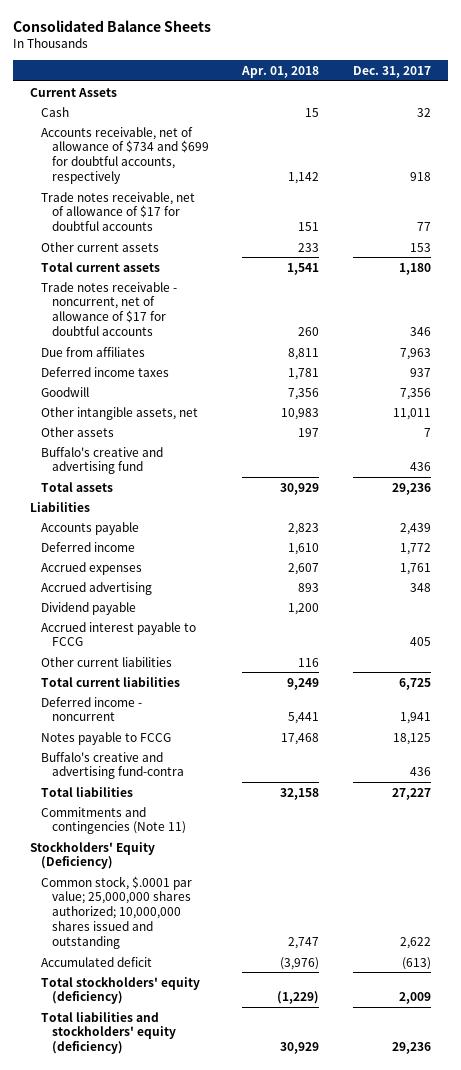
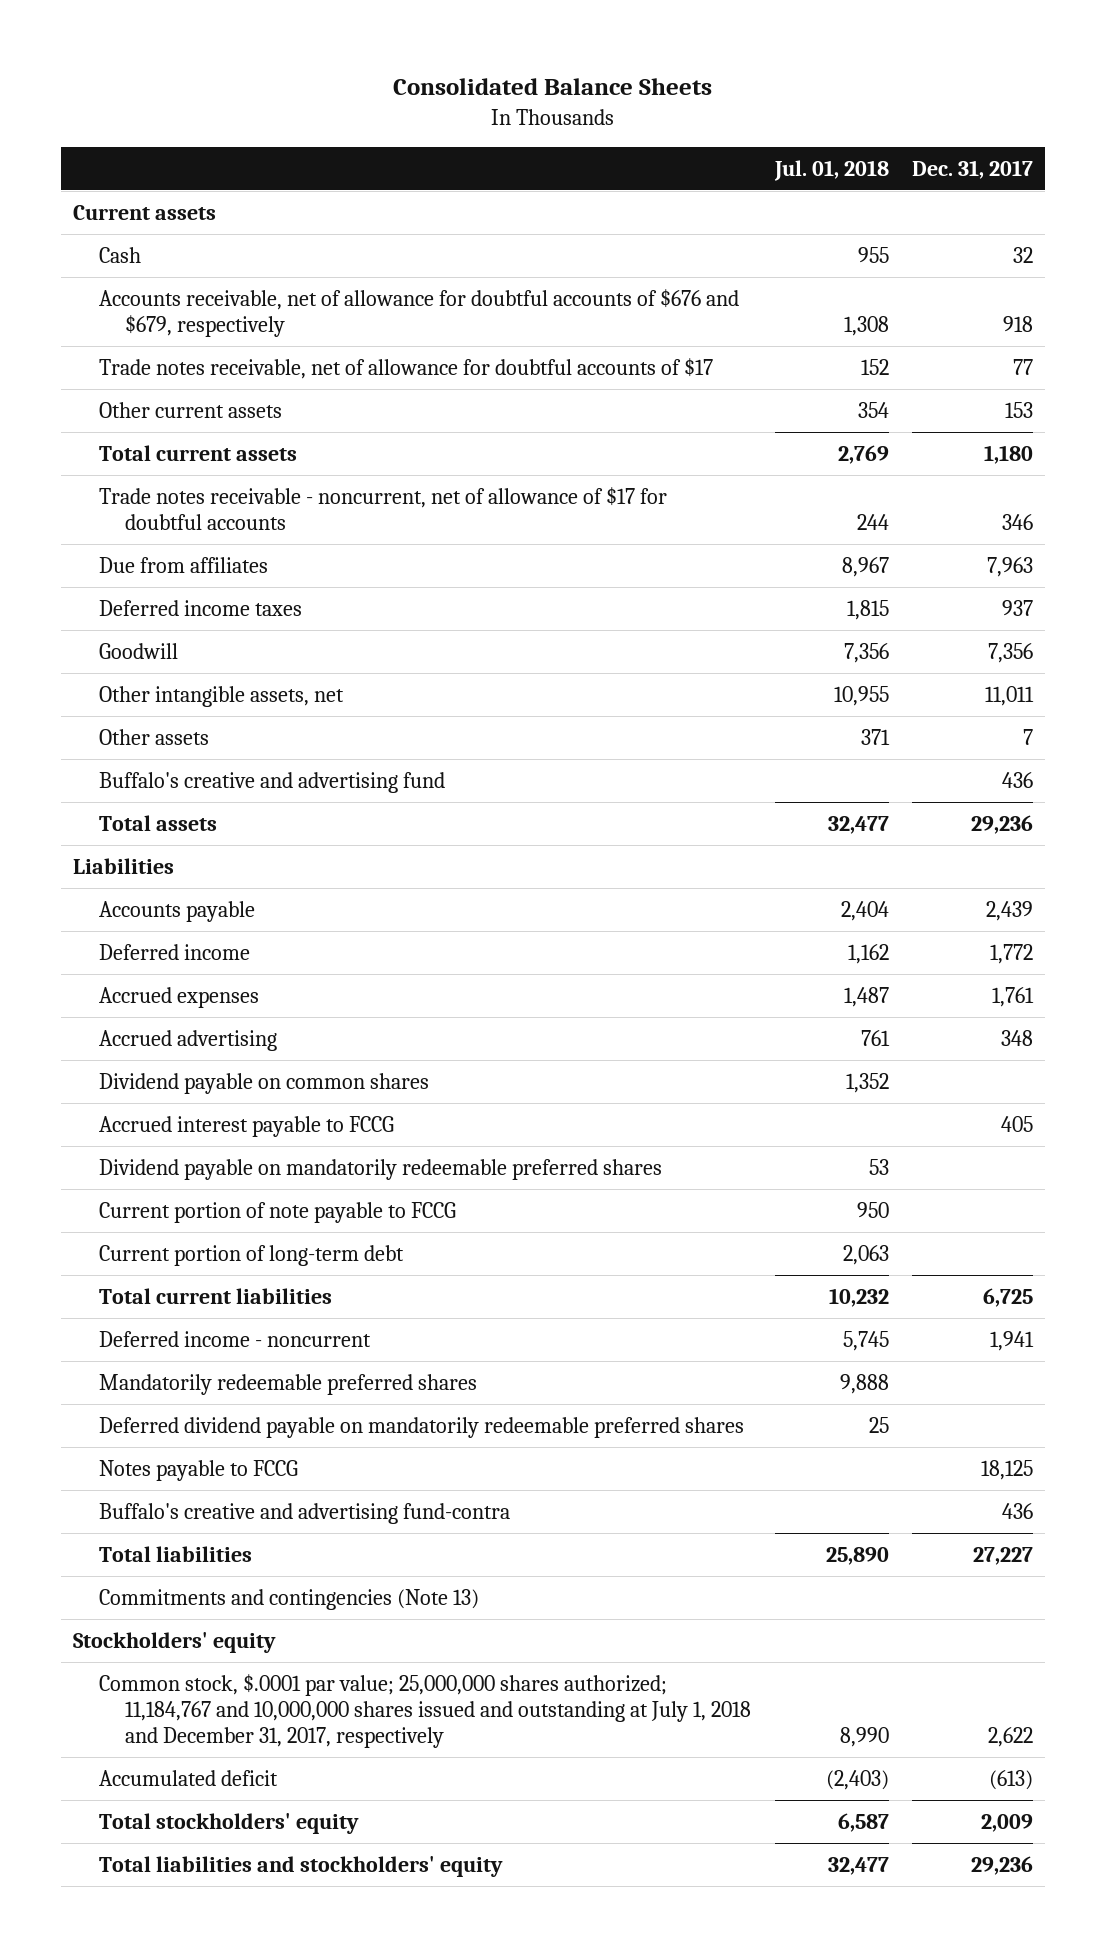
[241,65,320,78] Apr. 01, 2018 -> none
none -> [773,159,889,181] Jul. 01, 2018
[30,87,118,97] Current Assets -> [72,205,216,221] Current assets
[40,126,209,185] Accounts receivable, net of allowance of $734 and $699 for doubtful accounts, respectively -> [99,289,740,338] Accounts receivable, net of allowance for doubtful accounts of $676 and $679, respectively
[40,191,195,232] Trade notes receivable, net of allowance of $17 for doubtful accounts -> [99,358,714,380] Trade notes receivable, net of allowance for doubtful accounts of $17
[40,601,136,615] Dividend payable -> [99,1073,430,1095] Dividend payable on common shares
[40,656,172,667] Other current liabilities -> none
none -> [99,1159,663,1181] Dividend payable on mandatorily redeemable preferred shares
none -> [99,1202,457,1224] Current portion of note payable to FCCG
none -> [99,1245,405,1267] Current portion of long-term debt
none -> [99,1374,478,1396] Mandatorily redeemable preferred shares
none -> [99,1417,745,1439] Deferred dividend payable on mandatorily redeemable preferred shares
[40,806,186,835] Commitments and contingencies (Note 11) -> [99,1589,480,1611] Commitments and contingencies (Note 13)
[30,841,156,870] Stockholders' Equity (Deficiency) -> [72,1632,276,1654] Stockholders' equity
[40,875,192,949] Common stock, $.0001 par value; 25,000,000 shares authorized; 10,000,000 shares issued and outstanding -> [99,1674,752,1748] Common stock, $.0001 par value; 25,000,000 shares authorized; 11,184,767 and 10,000,000 shares issued and outstanding at July 1, 2018 and December 31, 2017, respectively
[40,976,200,1005] Total stockholders' equity (deficiency) -> [99,1813,360,1835] Total stockholders' equity
[40,1011,176,1055] Total liabilities and stockholders' equity (deficiency) -> [99,1856,504,1878] Total liabilities and stockholders' equity

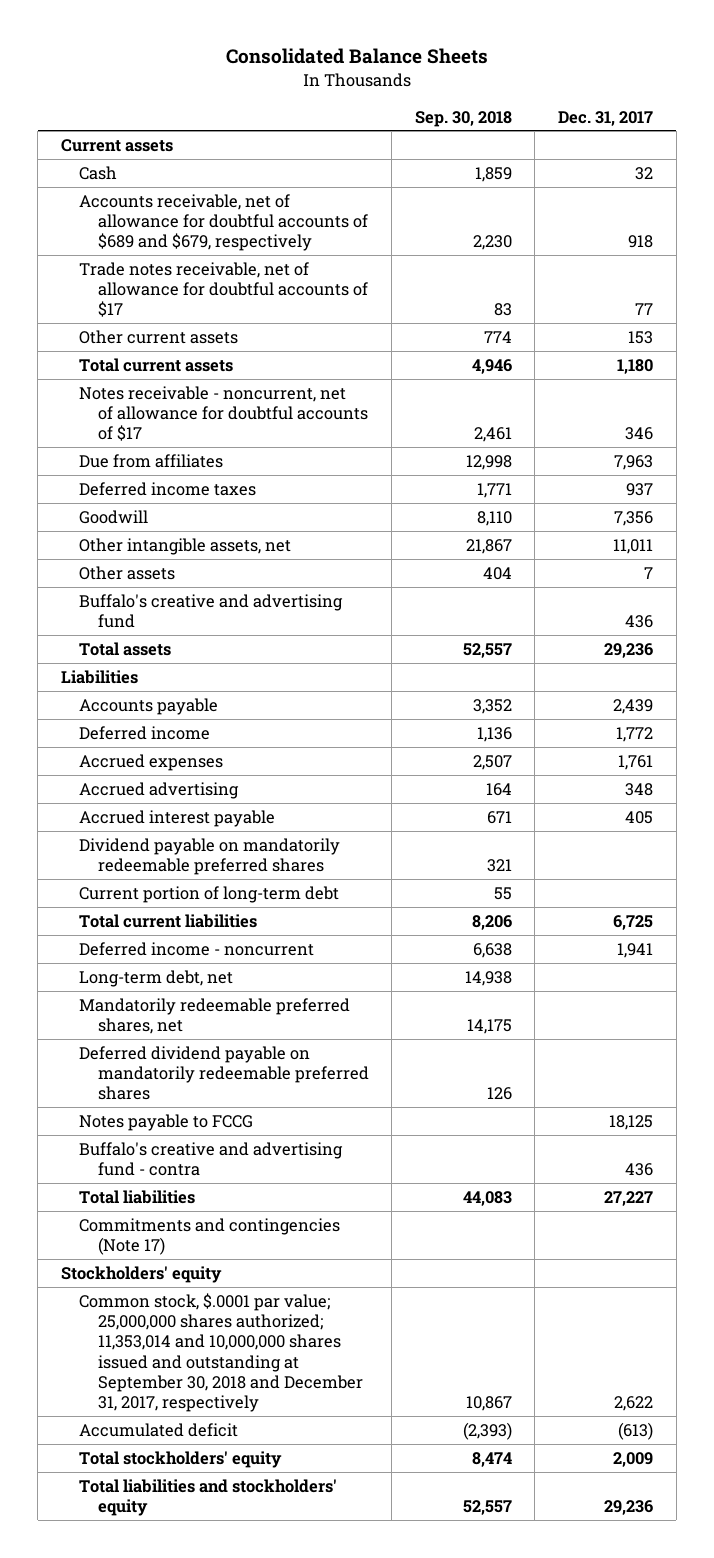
[773,159,889,181] Jul. 01, 2018 -> none
none -> [414,110,512,127] Sep. 30, 2018
[99,289,740,338] Accounts receivable, net of allowance for doubtful accounts of $676 and $679, respectively -> [79,193,368,252] Accounts receivable, net of allowance for doubtful accounts of $689 and $679, respectively
[99,487,668,531] Trade notes receivable - noncurrent, net of allowance of $17 for doubtful accounts -> [79,385,368,442] Notes receivable - noncurrent, net of allowance for doubtful accounts of $17
[99,1073,430,1095] Dividend payable on common shares -> none
[99,1116,395,1138] Accrued interest payable to FCCG -> [79,809,276,827] Accrued interest payable
[99,1202,457,1224] Current portion of note payable to FCCG -> none
none -> [79,969,234,987] Long-term debt, net
[99,1374,478,1396] Mandatorily redeemable preferred shares -> [79,997,351,1035] Mandatorily redeemable preferred shares, net
[99,1503,511,1525] Buffalo's creative and advertising fund-contra -> [79,1141,344,1177] Buffalo's creative and advertising fund - contra
[99,1589,480,1611] Commitments and contingencies (Note 13) -> [79,1217,341,1256] Commitments and contingencies (Note 17)
[99,1674,752,1748] Common stock, $.0001 par value; 25,000,000 shares authorized; 11,184,767 and 10,000,000 shares issued and outstanding at July 1, 2018 and December 31, 2017, respectively -> [79,1292,363,1413] Common stock, $.0001 par value; 25,000,000 shares authorized; 11,353,014 and 10,000,000 shares issued and outstanding at September 30, 2018 and December 31, 2017, respectively

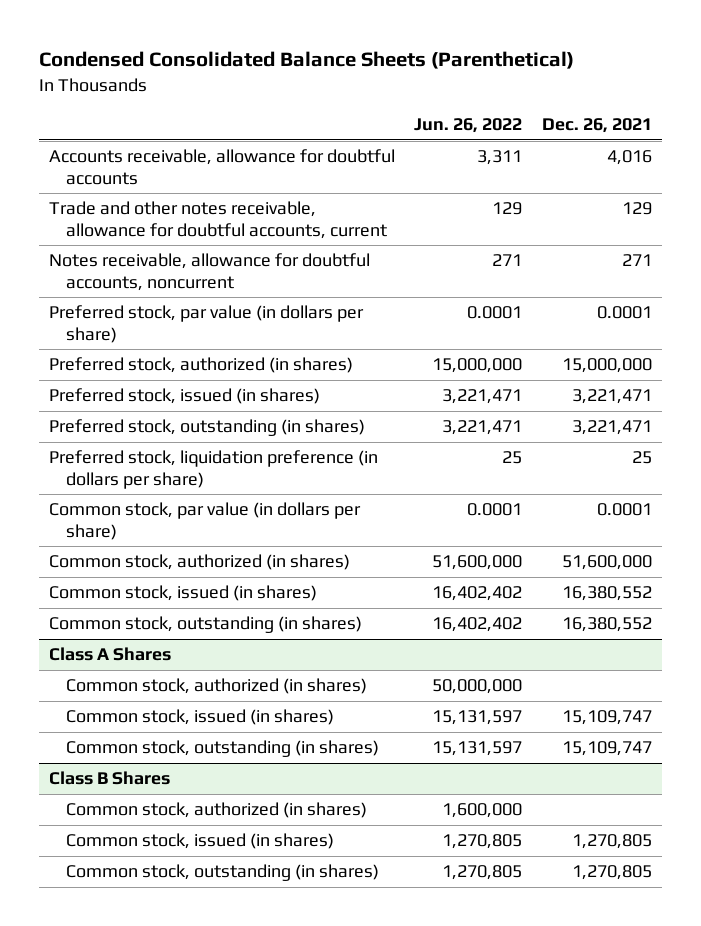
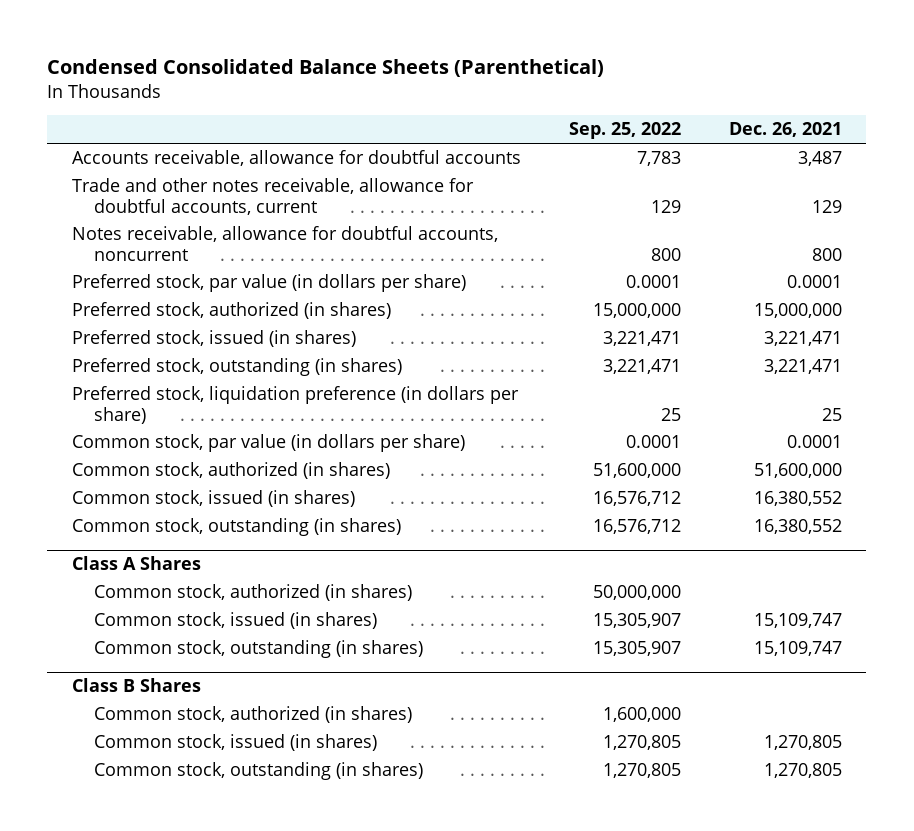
[414,117,523,133] Jun. 26, 2022 -> none
none -> [568,122,681,140] Sep. 25, 2022
[607,150,653,166] 4,016 -> [798,151,843,167] 3,487
[622,254,653,267] 271 -> [812,247,843,261] 800

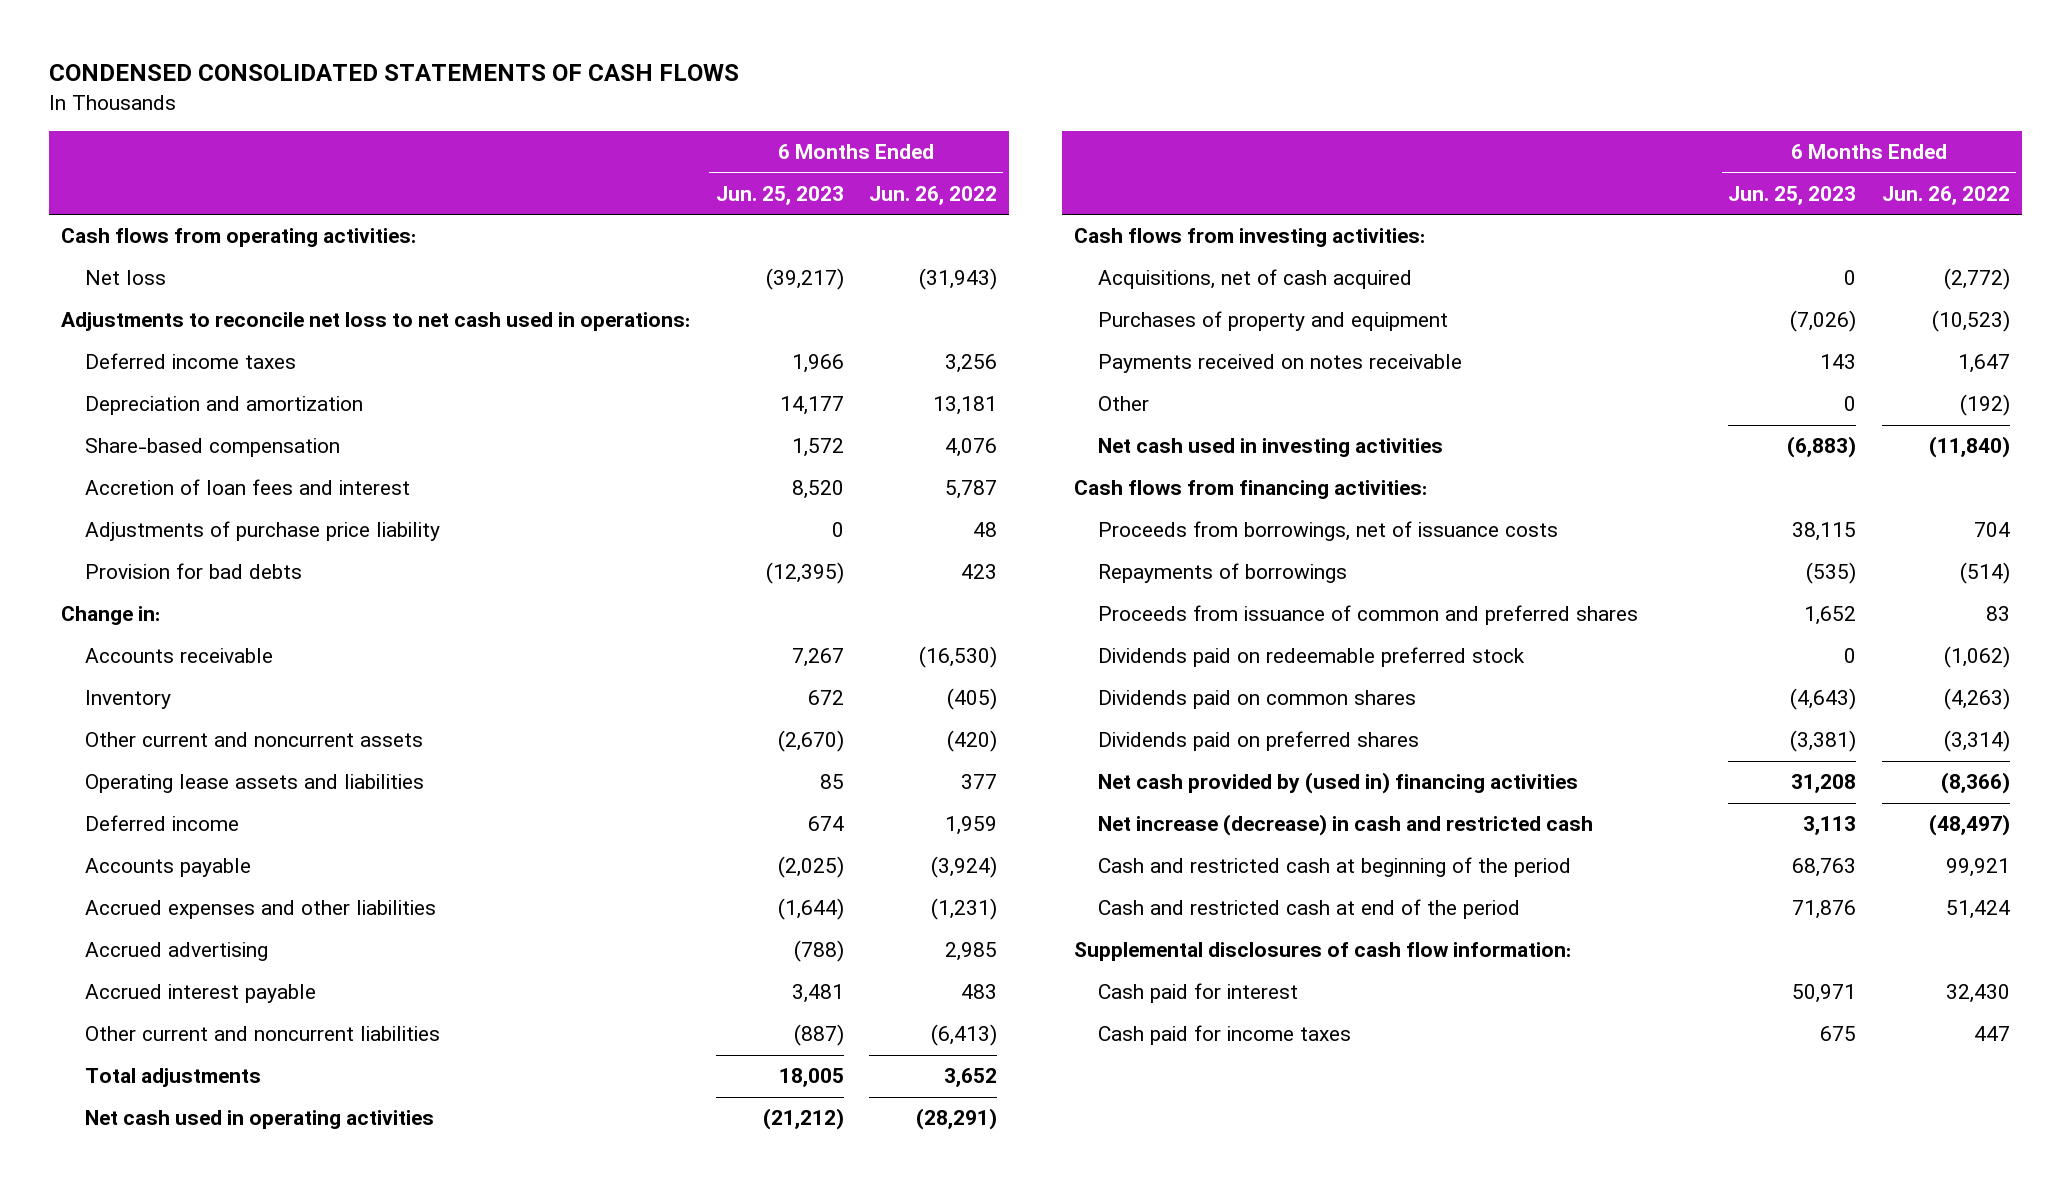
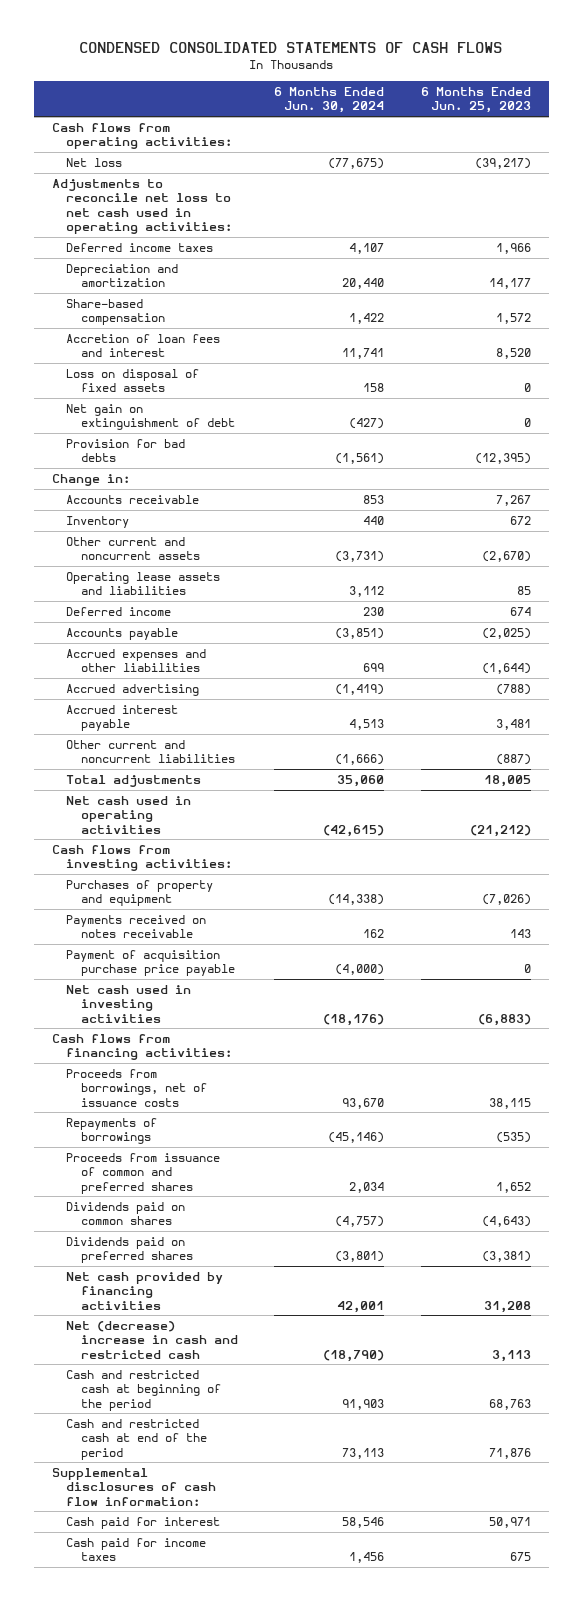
[868,185,997,205] Jun. 26, 2022 -> none
none -> [274,86,385,114] 6 Months Ended Jun. 30, 2024
[61,312,691,332] Adjustments to reconcile net loss to net cash used in operations: -> [51,178,233,235] Adjustments to reconcile net loss to net cash used in operating activities:
[85,521,441,542] Adjustments of purchase price liability -> none
none -> [66,368,200,393] Loss on disposal of fixed assets
none -> [66,403,235,431] Net gain on extinguishment of debt
[1098,269,1413,290] Acquisitions, net of cash acquired -> none
[1098,396,1150,412] Other -> none
none -> [66,949,235,977] Payment of acquisition purchase price payable
[1098,647,1526,668] Dividends paid on redeemable preferred stock -> none
[1098,772,1579,795] Net cash provided by (used in) financing activities -> [66,1271,224,1310] Net cash provided by financing activities
[1098,814,1594,837] Net increase (decrease) in cash and restricted cash -> [66,1320,238,1359] Net (decrease) increase in cash and restricted cash

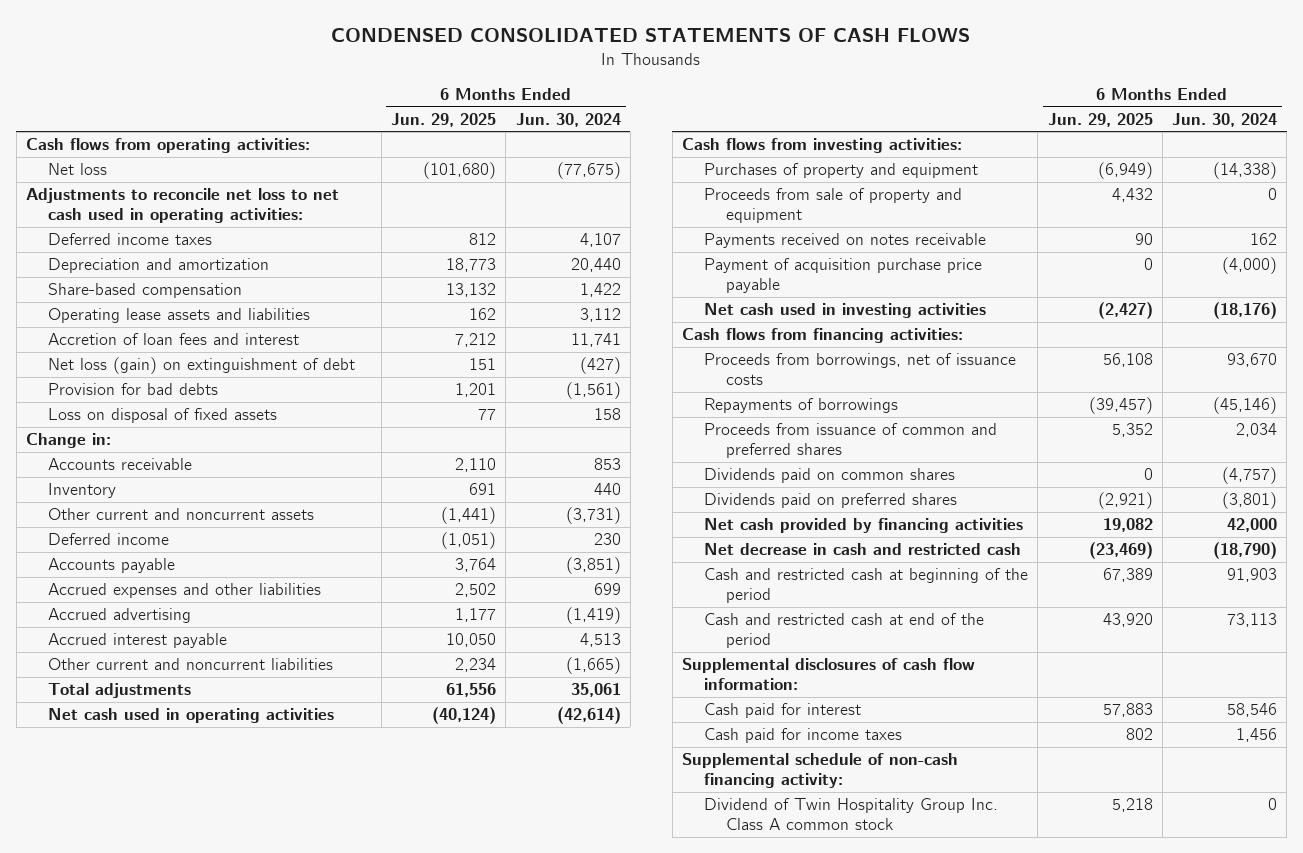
[420,86,531,114] 6 Months Ended Jun. 25, 2023 -> none
none -> [391,112,497,127] Jun. 29, 2025
[66,571,221,596] Operating lease assets and liabilities -> [47,308,310,324] Operating lease assets and liabilities
[66,403,235,431] Net gain on extinguishment of debt -> [47,357,355,375] Net loss (gain) on extinguishment of debt
[66,368,200,393] Loss on disposal of fixed assets -> [47,408,277,424] Loss on disposal of fixed assets
[335,754,385,766] (1,666) -> [565,657,621,675] (1,665)
[337,774,385,787] 35,060 -> [570,683,621,698] 35,061
[323,824,385,837] (42,615) -> [556,707,621,725] (42,614)
none -> [704,188,963,223] Proceeds from sale of property and equipment
[337,1300,385,1313] 42,001 -> [1227,518,1278,533] 42,000
[66,1320,238,1359] Net (decrease) increase in cash and restricted cash -> [704,543,1022,556] Net decrease in cash and restricted cash
none -> [682,753,959,788] Supplemental schedule of non-cash financing activity:
none -> [704,798,999,830] Dividend of Twin Hospitality Group Inc. Class A common stock

